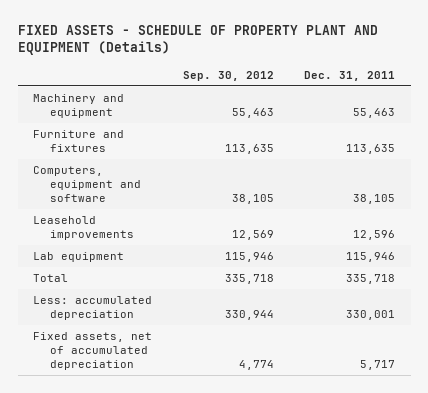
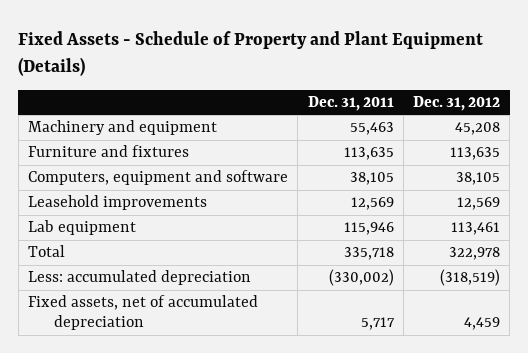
[17,24,378,56] FIXED ASSETS - SCHEDULE OF PROPERTY PLANT AND EQUIPMENT (Details) -> [18,31,484,77] Fixed Assets - Schedule of Property and Plant Equipment (Details)
[182,70,274,81] Sep. 30, 2012 -> none
none -> [413,96,501,112] Dec. 31, 2012
[353,229,396,240] 12,596 -> [350,197,394,211] 12,569
[346,309,396,320] 330,001 -> [328,269,394,287] (330,002)

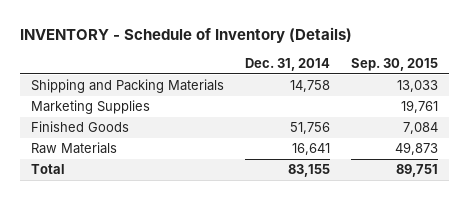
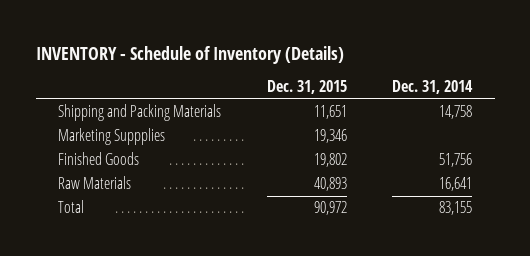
[351,58,439,72] Sep. 30, 2015 -> none
none -> [266,80,347,95] Dec. 31, 2015
[30,100,150,115] Marketing Supplies -> [58,128,166,146] Marketing Suppplies

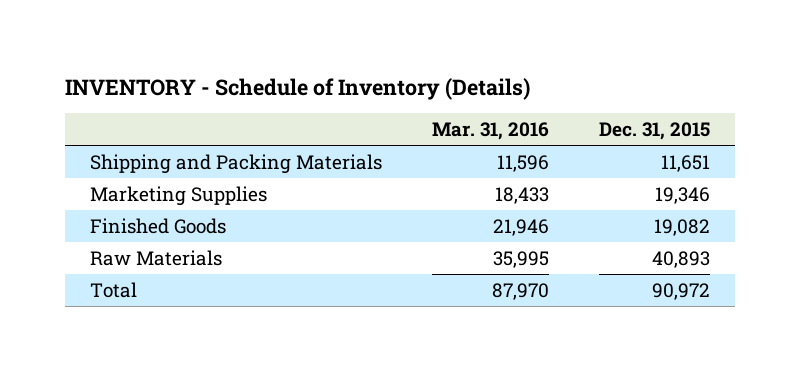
[392,80,474,95] Dec. 31, 2014 -> none
none -> [432,122,550,141] Mar. 31, 2016
[58,128,166,146] Marketing Suppplies -> [90,185,268,206] Marketing Supplies
[313,153,347,168] 19,802 -> [654,218,711,236] 19,082

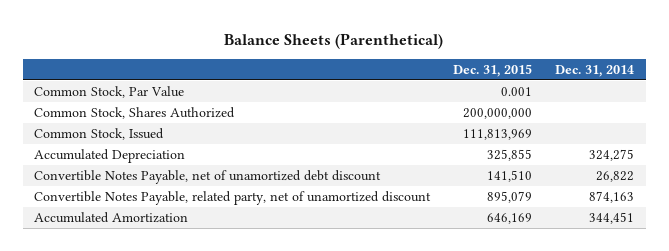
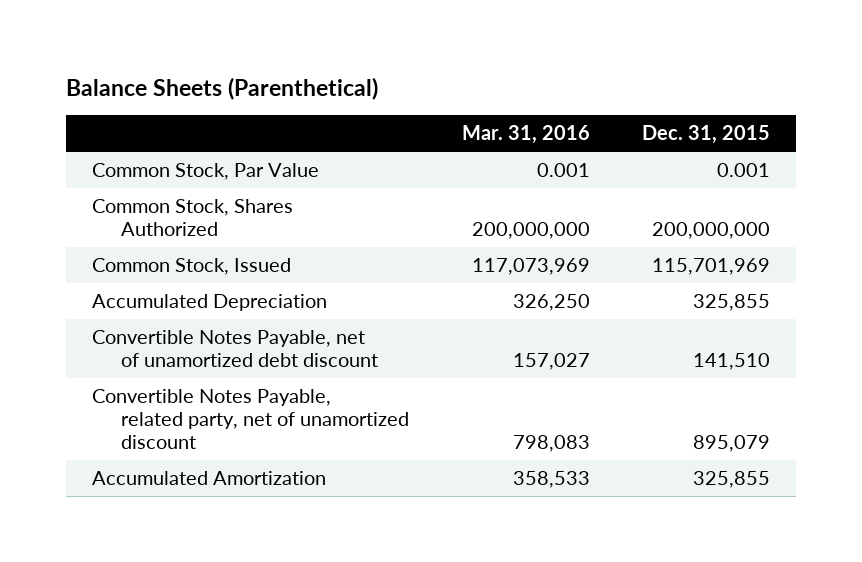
[555,64,635,77] Dec. 31, 2014 -> none
none -> [461,125,590,145] Mar. 31, 2016
[463,129,533,141] 111,813,969 -> [652,257,771,275] 115,701,969
[487,213,533,225] 646,169 -> [693,470,771,488] 325,855

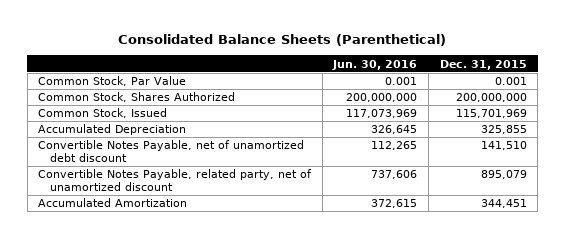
[65,76,378,100] Balance Sheets (Parenthetical) -> [118,34,447,47] Consolidated Balance Sheets (Parenthetical)
[461,125,590,145] Mar. 31, 2016 -> none
none -> [332,59,418,70] Jun. 30, 2016
[693,470,771,488] 325,855 -> [480,199,527,209] 344,451

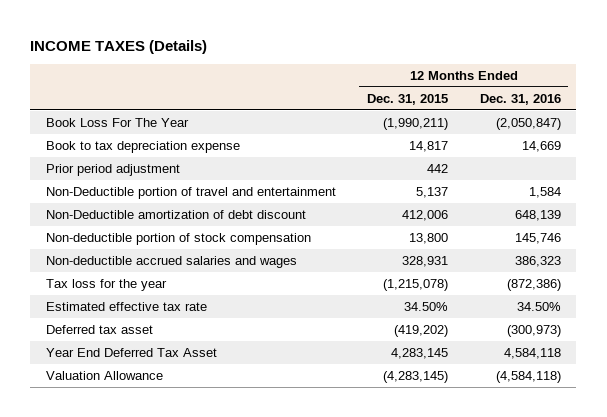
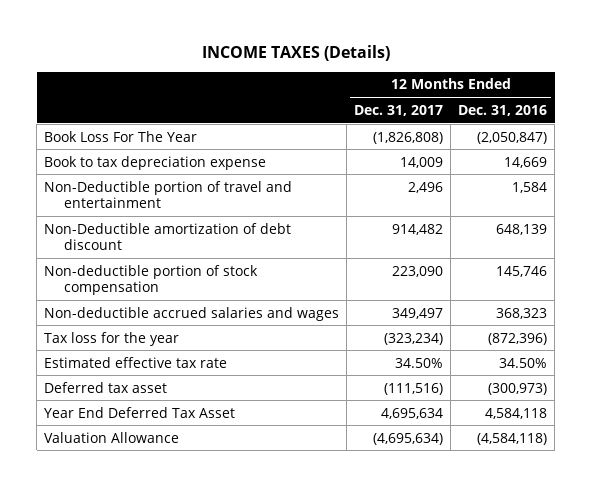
[367,93,449,105] Dec. 31, 2015 -> none
none -> [354,104,444,116] Dec. 31, 2017
[46,164,181,177] Prior period adjustment -> none
[514,256,561,268] 386,323 -> [496,307,548,319] 368,323
[506,279,561,292] (872,386) -> [488,332,548,345] (872,396)

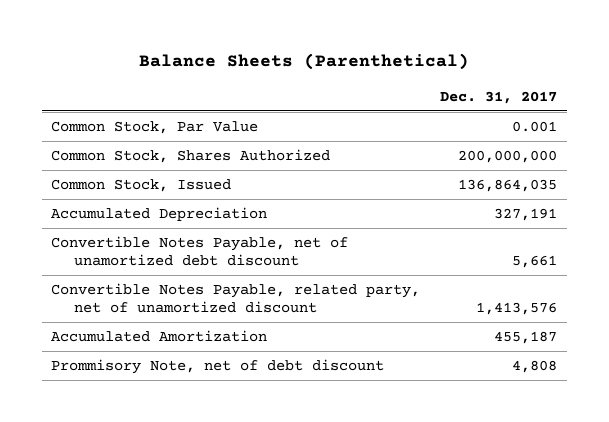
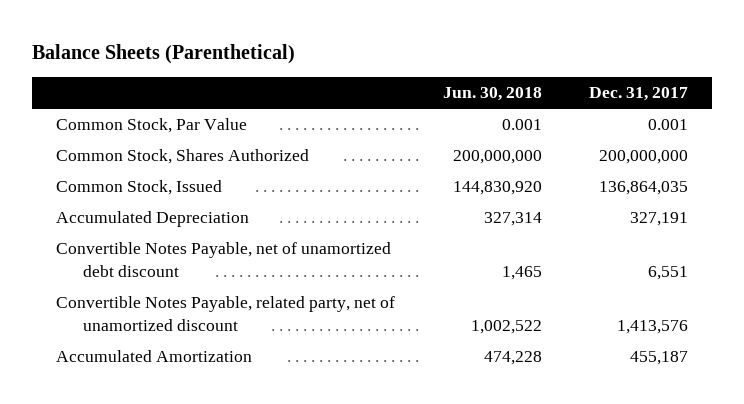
none -> [442,87,542,102] Jun. 30, 2018
[512,255,558,269] 5,661 -> [648,265,689,280] 6,551
[51,359,385,375] Prommisory Note, net of debt discount -> none

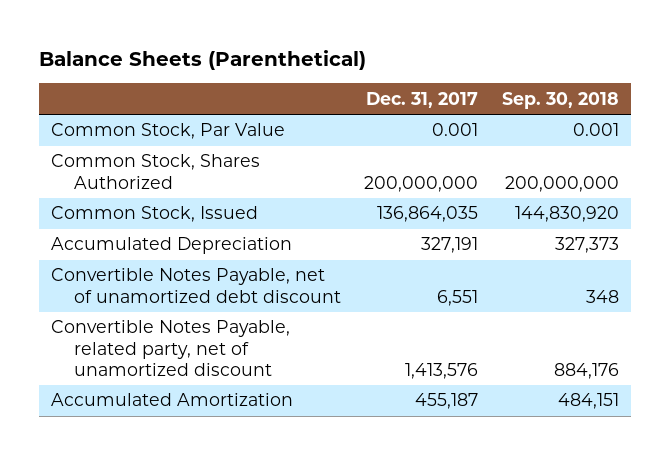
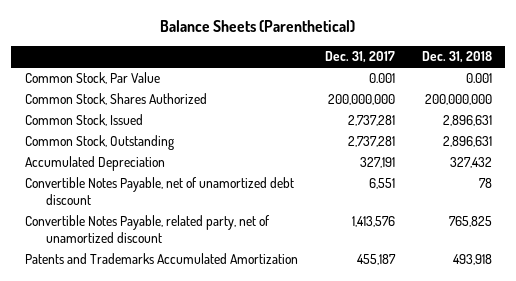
[502,91,620,109] Sep. 30, 2018 -> none
none -> [421,51,492,64] Dec. 31, 2018
[377,206,479,223] 136,864,035 -> [347,115,395,127] 2,737,281
none -> [24,135,174,151] Common Stock, Outstanding
[50,393,293,407] Accumulated Amortization -> [24,253,298,265] Patents and Trademarks Accumulated Amortization

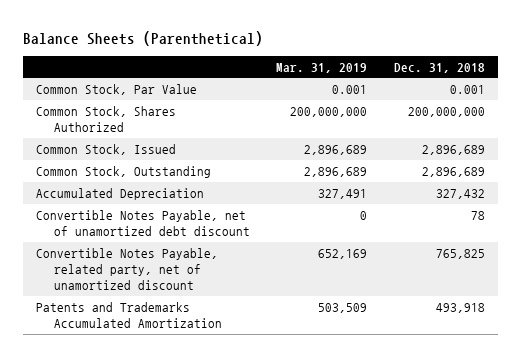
[324,51,395,64] Dec. 31, 2017 -> none
none -> [276,62,368,73] Mar. 31, 2019
[442,115,492,127] 2,896,631 -> [421,144,485,155] 2,896,689
[442,136,492,148] 2,896,631 -> [421,166,485,177] 2,896,689

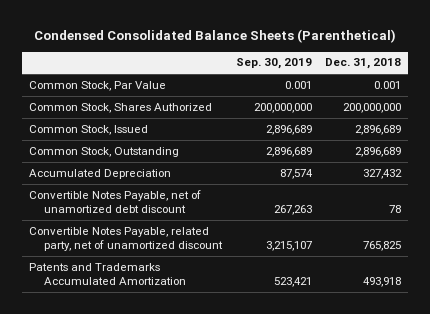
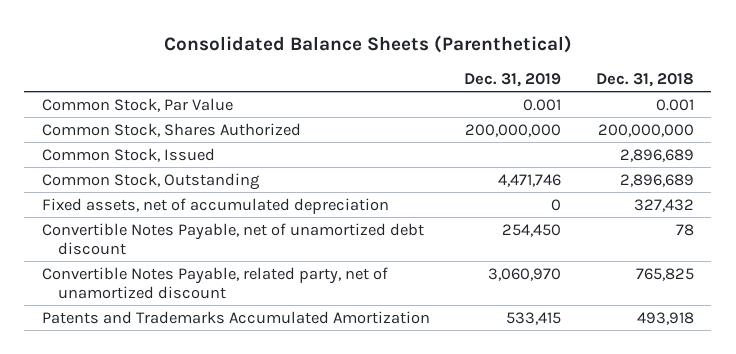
[34,29,397,44] Condensed Consolidated Balance Sheets (Parenthetical) -> [163,34,572,53] Consolidated Balance Sheets (Parenthetical)
[235,58,312,70] Sep. 30, 2019 -> none
none -> [464,72,562,87] Dec. 31, 2019
[29,168,172,179] Accumulated Depreciation -> [41,197,389,214] Fixed assets, net of accumulated depreciation

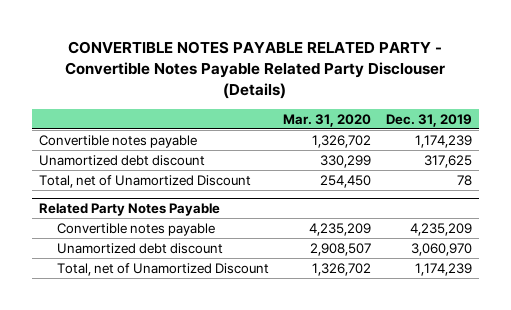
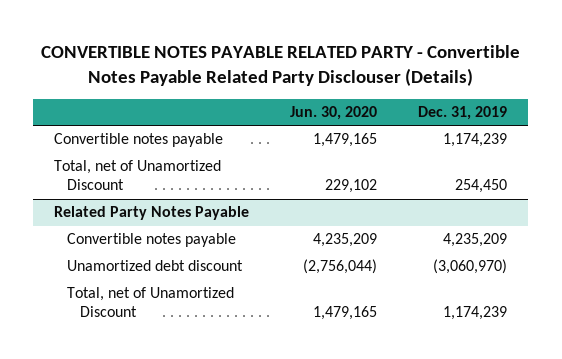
[283,113,372,127] Mar. 31, 2020 -> none
none -> [290,106,378,121] Jun. 30, 2020
[39,154,206,166] Unamortized debt discount -> none
[456,174,472,186] 78 -> [455,179,508,194] 254,450
[410,242,472,256] 3,060,970 -> [433,259,508,275] (3,060,970)

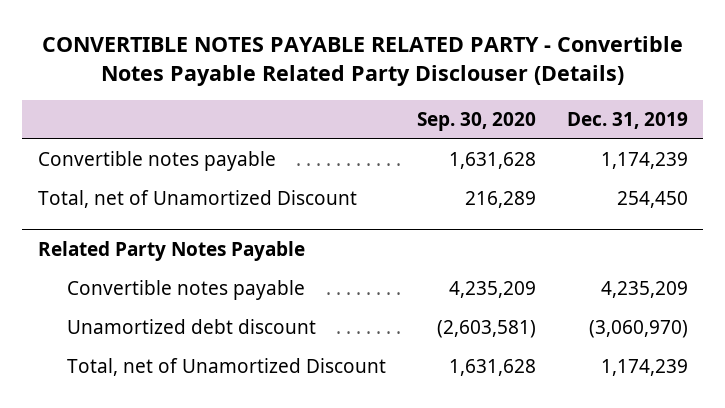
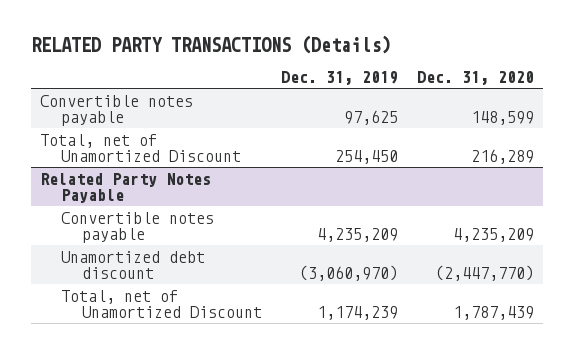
[41,35,683,86] CONVERTIBLE NOTES PAYABLE RELATED PARTY - Convertible Notes Payable Related Party Disclouser (Details) -> [30,34,391,54] RELATED PARTY TRANSACTIONS (Details)
[416,112,536,132] Sep. 30, 2020 -> none
none -> [416,71,534,86] Dec. 31, 2020
[600,152,688,170] 1,174,239 -> [343,109,398,125] 97,625

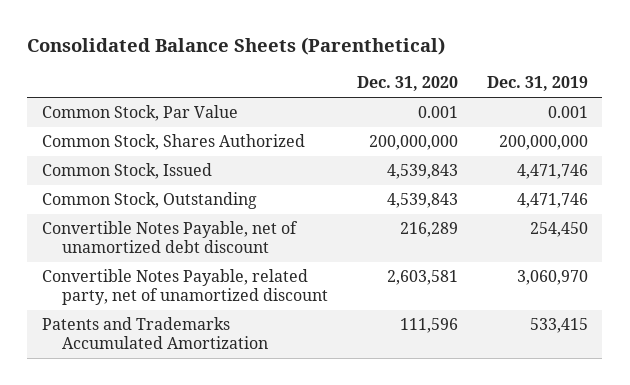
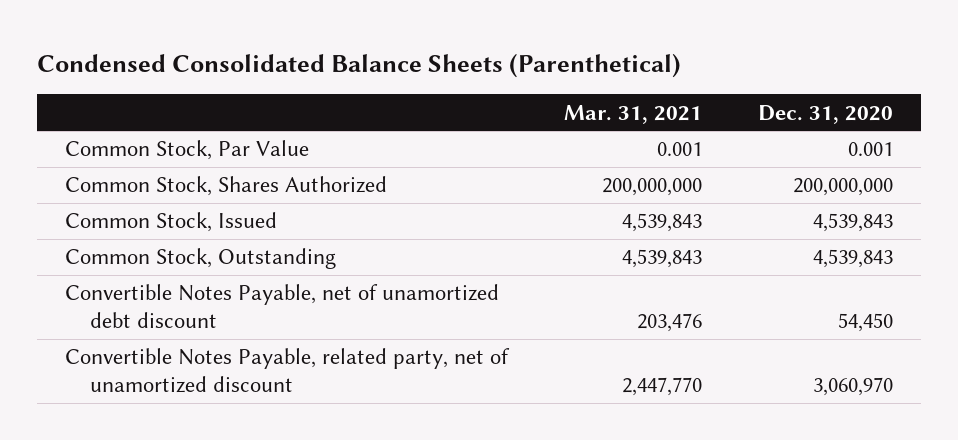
[27,37,446,56] Consolidated Balance Sheets (Parenthetical) -> [37,52,682,78] Condensed Consolidated Balance Sheets (Parenthetical)
[486,76,588,92] Dec. 31, 2019 -> none
none -> [564,104,703,124] Mar. 31, 2021
[41,317,269,349] Patents and Trademarks Accumulated Amortization -> none
[400,222,459,238] 216,289 -> [838,313,894,333] 54,450
[387,270,459,286] 2,603,581 -> [813,377,894,397] 3,060,970

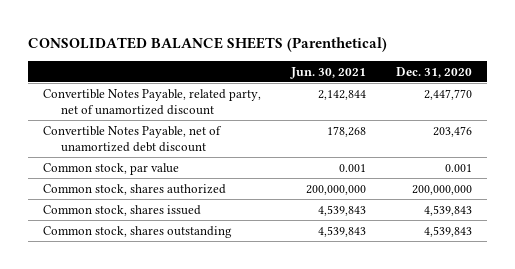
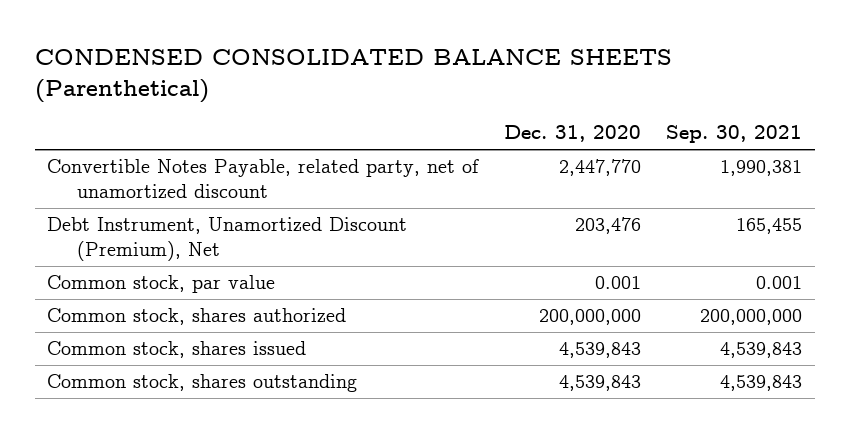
[27,37,387,53] CONSOLIDATED BALANCE SHEETS (Parenthetical) -> [34,49,672,104] CONDENSED CONSOLIDATED BALANCE SHEETS (Parenthetical)
[289,66,366,79] Jun. 30, 2021 -> none
none -> [666,125,803,144] Sep. 30, 2021
[42,125,222,152] Convertible Notes Payable, net of unamortized debt discount -> [47,217,408,262] Debt Instrument, Unamortized Discount (Premium), Net

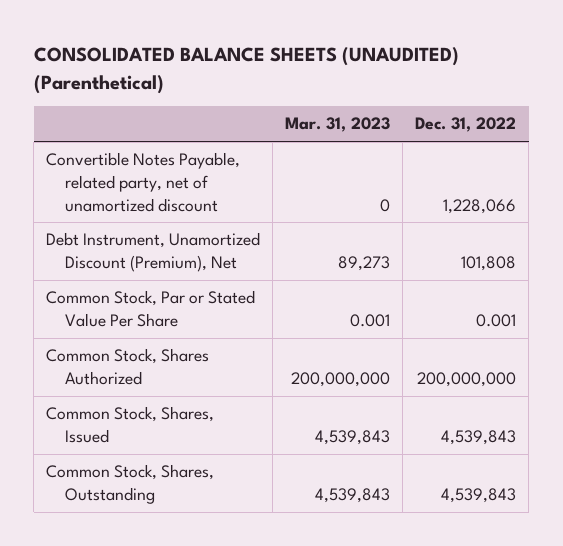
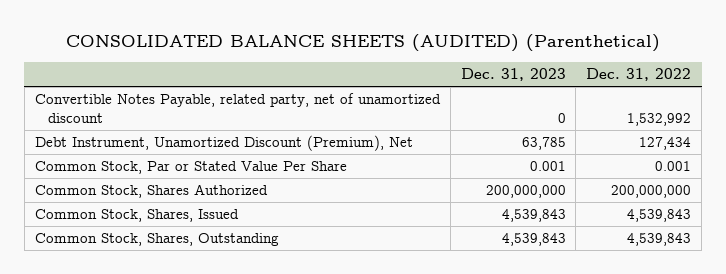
[33,47,459,94] CONSOLIDATED BALANCE SHEETS (UNAUDITED) (Parenthetical) -> [66,34,661,53] CONSOLIDATED BALANCE SHEETS (AUDITED) (Parenthetical)
[285,117,391,133] Mar. 31, 2023 -> none
none -> [460,68,566,82] Dec. 31, 2023
[443,198,517,214] 1,228,066 -> [627,112,692,126] 1,532,992
[461,256,517,272] 101,808 -> [639,137,692,151] 127,434

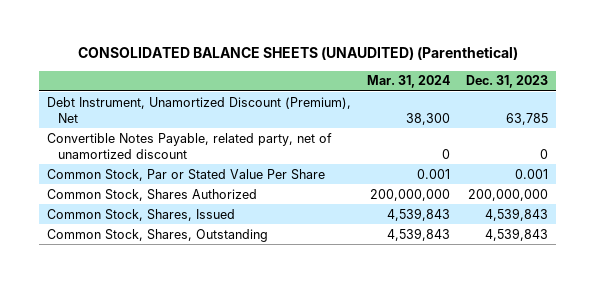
[66,34,661,53] CONSOLIDATED BALANCE SHEETS (AUDITED) (Parenthetical) -> [77,46,518,61] CONSOLIDATED BALANCE SHEETS (UNAUDITED) (Parenthetical)
[586,68,692,82] Dec. 31, 2022 -> none
none -> [367,75,451,89] Mar. 31, 2024
[34,93,441,123] Convertible Notes Payable, related party, net of unamortized discount -> [47,132,333,159] Convertible Notes Payable, related party, net of unamortized discount

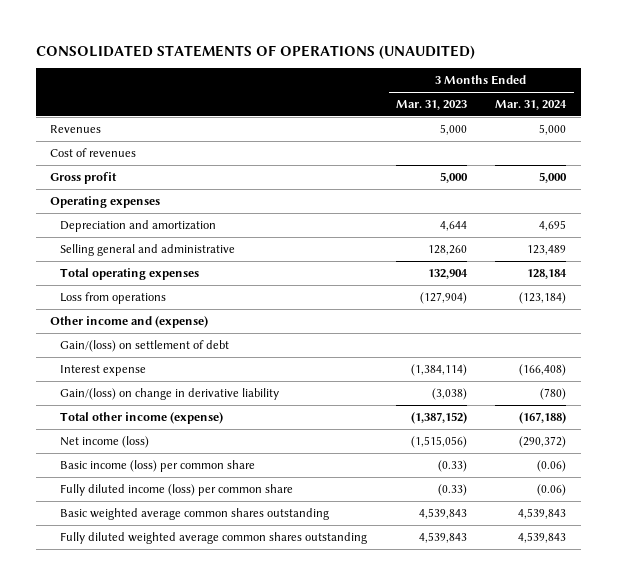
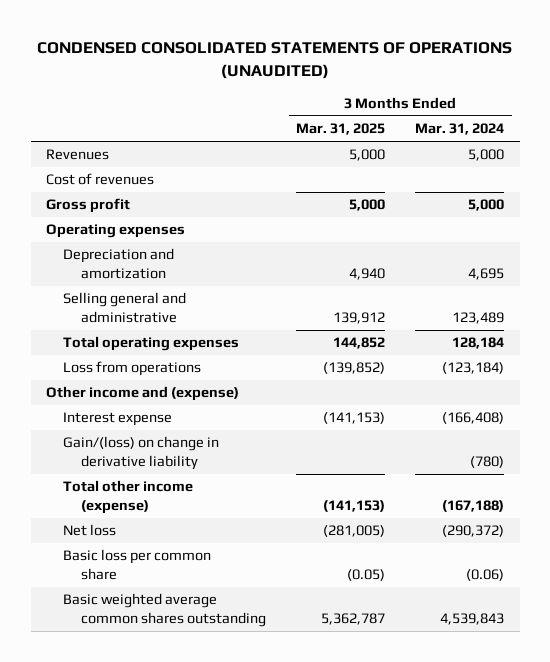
[35,44,475,59] CONSOLIDATED STATEMENTS OF OPERATIONS (UNAUDITED) -> [37,42,513,79] CONDENSED CONSOLIDATED STATEMENTS OF OPERATIONS (UNAUDITED)
[395,100,467,111] Mar. 31, 2023 -> none
none -> [296,123,386,136] Mar. 31, 2025
[60,339,230,352] Gain/(loss) on settlement of debt -> none
[60,483,294,496] Fully diluted income (loss) per common share -> none
[60,435,150,448] Net income (loss) -> [63,524,117,537] Net loss
[60,459,256,472] Basic income (loss) per common share -> [63,549,212,581] Basic loss per common share
[60,531,368,544] Fully diluted weighted average common shares outstanding -> none

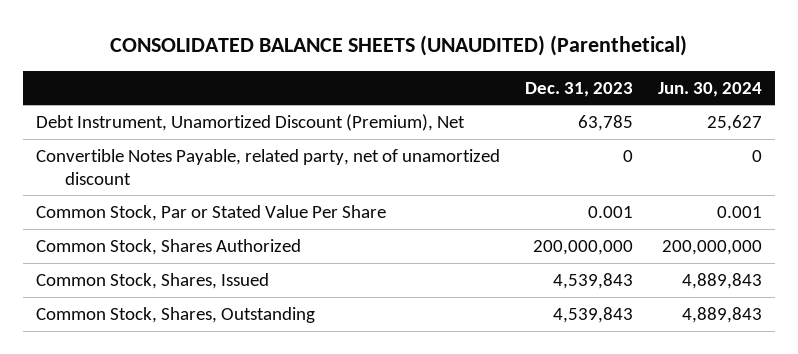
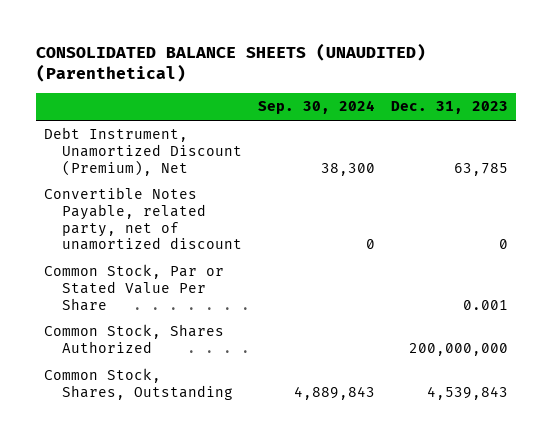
[658,81,763,97] Jun. 30, 2024 -> none
none -> [257,100,375,115] Sep. 30, 2024
[35,272,269,289] Common Stock, Shares, Issued -> none

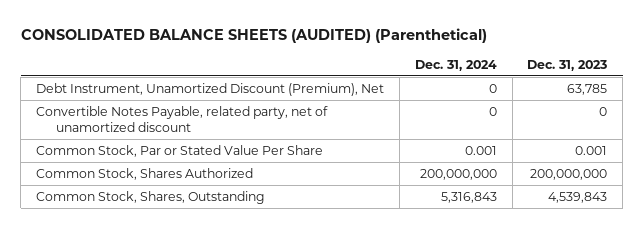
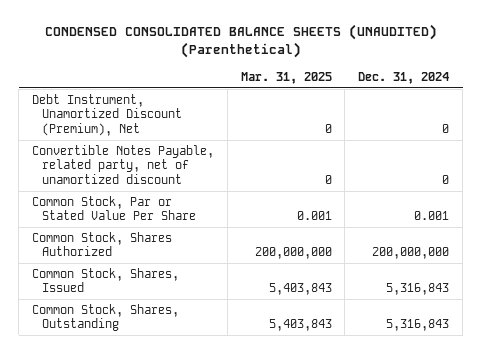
[20,28,487,44] CONSOLIDATED BALANCE SHEETS (AUDITED) (Parenthetical) -> [44,24,437,59] CONDENSED CONSOLIDATED BALANCE SHEETS (UNAUDITED) (Parenthetical)
[527,59,608,71] Dec. 31, 2023 -> none
none -> [240,71,332,84] Mar. 31, 2025
none -> [31,267,179,293] Common Stock, Shares, Issued

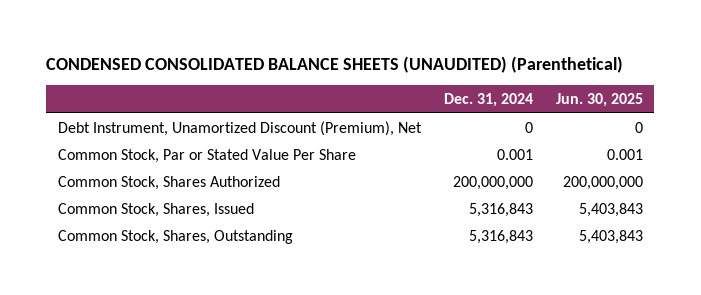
[240,71,332,84] Mar. 31, 2025 -> none
none -> [555,93,643,108] Jun. 30, 2025
[31,144,214,184] Convertible Notes Payable, related party, net of unamortized discount -> none

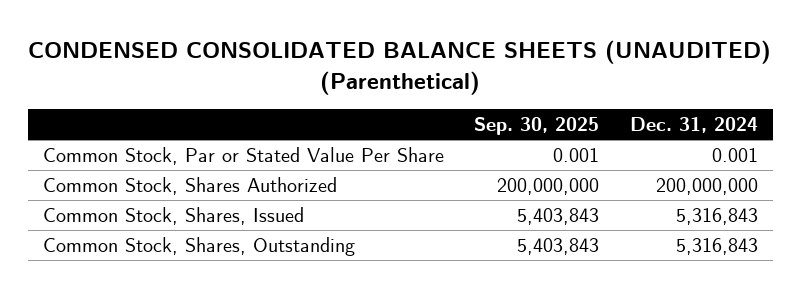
[555,93,643,108] Jun. 30, 2025 -> none
none -> [474,117,600,136] Sep. 30, 2025
[57,120,422,136] Debt Instrument, Unamortized Discount (Premium), Net -> none

